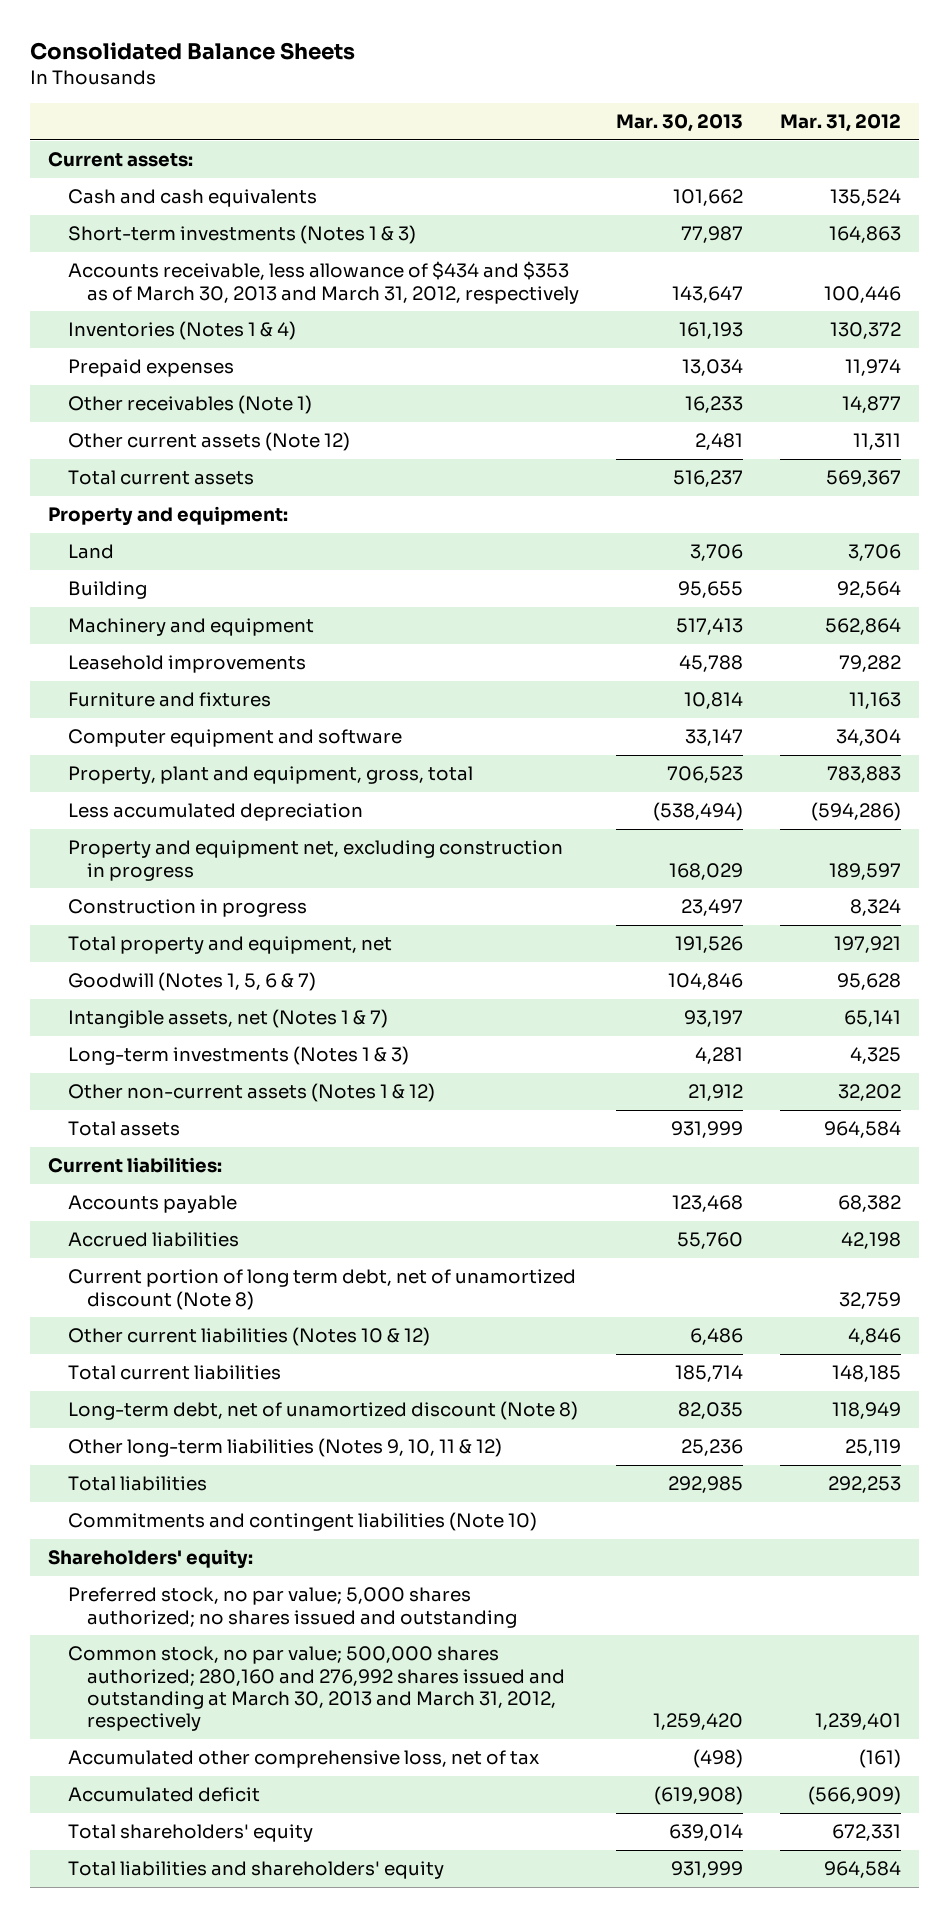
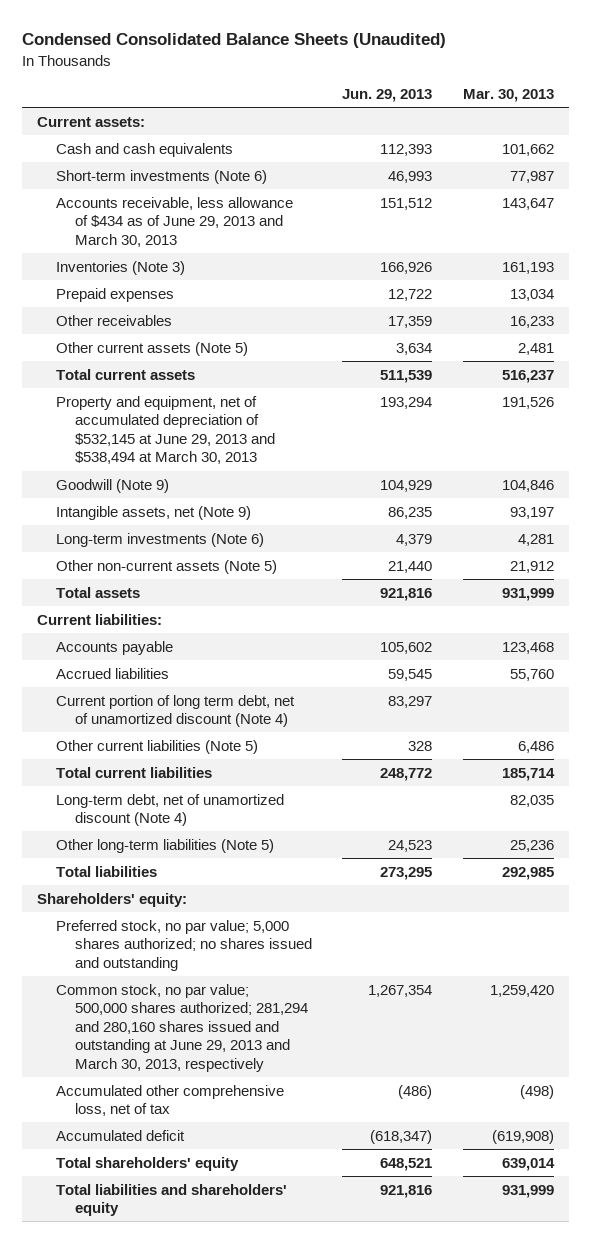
[29,42,355,61] Consolidated Balance Sheets -> [22,33,447,49] Condensed Consolidated Balance Sheets (Unaudited)
[779,114,901,133] Mar. 31, 2012 -> none
none -> [342,89,433,103] Jun. 29, 2013
[67,225,416,245] Short-term investments (Notes 1 & 3) -> [56,169,268,184] Short-term investments (Note 6)
[67,261,580,304] Accounts receivable, less allowance of $434 and $353 as of March 30, 2013 and March 31, 2012, respectively -> [56,196,294,247] Accounts receivable, less allowance of $434 as of June 29, 2013 and March 30, 2013
[67,321,296,341] Inventories (Notes 1 & 4) -> [56,260,186,275] Inventories (Note 3)
[67,395,312,415] Other receivables (Note 1) -> [56,314,173,326] Other receivables
[67,432,350,452] Other current assets (Note 12) -> [56,341,249,356] Other current assets (Note 5)
[48,506,289,527] Property and equipment: -> none
[67,544,114,560] Land -> none
[67,581,147,600] Building -> none
[67,618,314,637] Machinery and equipment -> none
[67,655,306,674] Leasehold improvements -> none
[67,692,271,708] Furniture and fixtures -> none
[67,729,402,748] Computer equipment and software -> none
[67,766,473,785] Property, plant and equipment, gross, total -> none
[67,803,363,822] Less accumulated depreciation -> none
[67,840,563,881] Property and equipment net, excluding construction in progress -> none
[67,899,307,918] Construction in progress -> none
[67,936,392,955] Total property and equipment, net -> [56,395,276,465] Property and equipment, net of accumulated depreciation of $532,145 at June 29, 2013 and $538,494 at March 30, 2013
[67,972,316,992] Goodwill (Notes 1, 5, 6 & 7) -> [56,478,170,493] Goodwill (Note 9)
[67,1009,388,1029] Intangible assets, net (Notes 1 & 7) -> [56,505,252,520] Intangible assets, net (Note 9)
[67,1046,409,1066] Long-term investments (Notes 1 & 3) -> [56,532,265,547] Long-term investments (Note 6)
[67,1083,435,1103] Other non-current assets (Notes 1 & 12) -> [56,559,278,574] Other non-current assets (Note 5)
[67,1269,576,1310] Current portion of long term debt, net of unamortized discount (Note 8) -> [56,694,296,728] Current portion of long term debt, net of unamortized discount (Note 4)
[67,1327,430,1347] Other current liabilities (Notes 10 & 12) -> [56,739,259,754] Other current liabilities (Note 5)
[67,1401,578,1421] Long-term debt, net of unamortized discount (Note 8) -> [56,793,285,827] Long-term debt, net of unamortized discount (Note 4)
[67,1438,502,1458] Other long-term liabilities (Notes 9, 10, 11 & 12) -> [56,838,275,853] Other long-term liabilities (Note 5)
[67,1512,537,1532] Commitments and contingent liabilities (Note 10) -> none
[67,1646,566,1732] Common stock, no par value; 500,000 shares authorized; 280,160 and 276,992 shares issued and outstanding at March 30, 2013 and March 31, 2012, respectively -> [56,983,309,1072] Common stock, no par value; 500,000 shares authorized; 281,294 and 280,160 shares issued and outstanding at June 29, 2013 and March 30, 2013, respectively

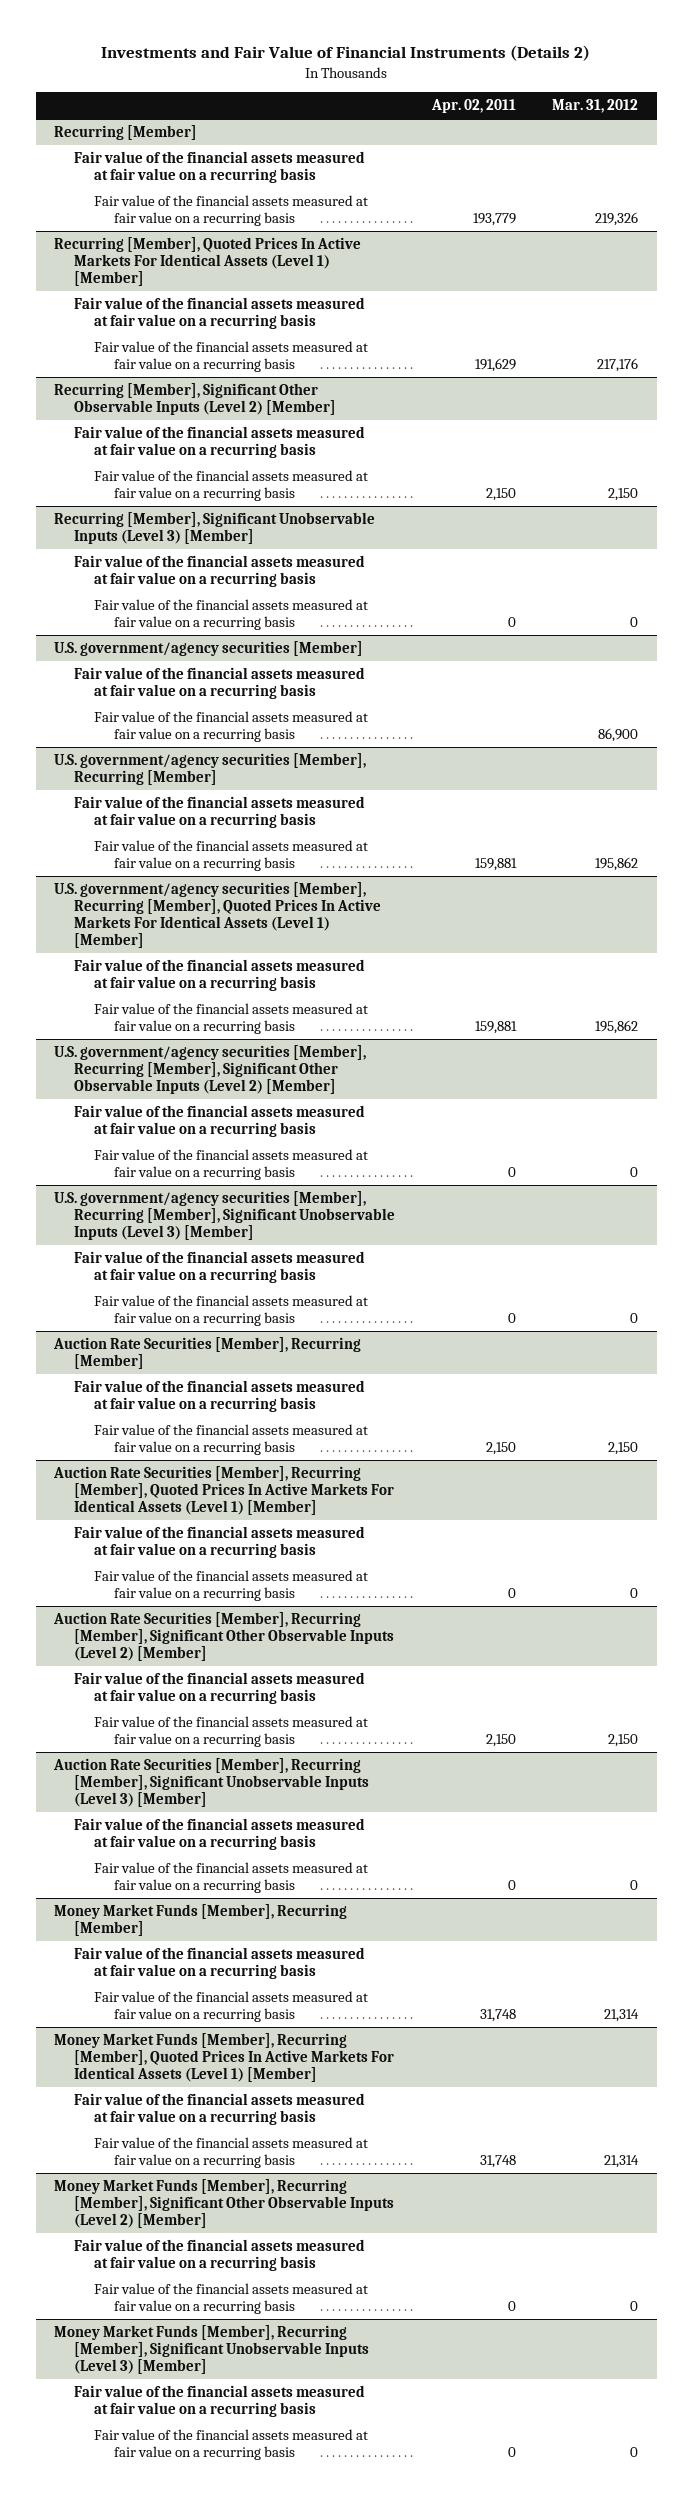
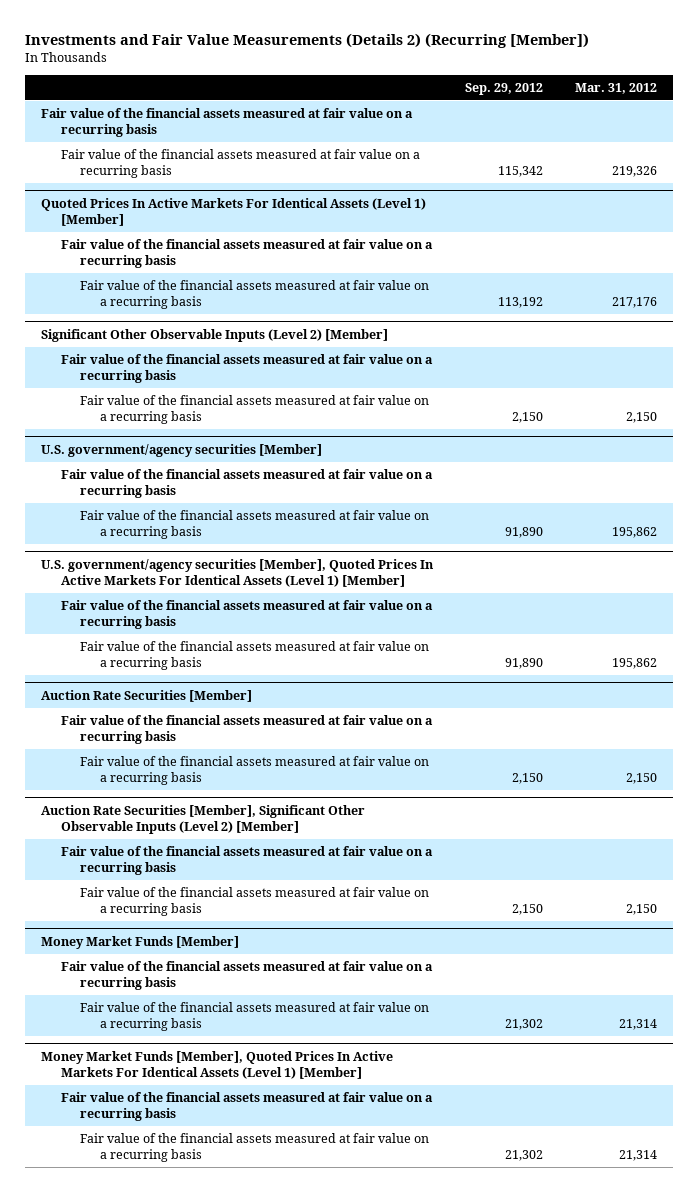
[101,45,591,62] Investments and Fair Value of Financial Instruments (Details 2) -> [25,32,590,48] Investments and Fair Value Measurements (Details 2) (Recurring [Member])
[430,98,516,113] Apr. 02, 2011 -> none
none -> [465,82,544,95] Sep. 29, 2012
[54,124,198,140] Recurring [Member] -> none
[54,236,362,286] Recurring [Member], Quoted Prices In Active Markets For Identical Assets (Level 1) [Member] -> [41,198,427,226] Quoted Prices In Active Markets For Identical Assets (Level 1) [Member]
[54,382,337,415] Recurring [Member], Significant Other Observable Inputs (Level 2) [Member] -> [41,329,389,343] Significant Other Observable Inputs (Level 2) [Member]
[54,511,376,544] Recurring [Member], Significant Unobservable Inputs (Level 3) [Member] -> none
[74,554,366,587] Fair value of the financial assets measured at fair value on a recurring basis -> none
[94,598,369,630] Fair value of the financial assets measured at fair value on a recurring basis -> none
[94,710,369,742] Fair value of the financial assets measured at fair value on a recurring basis -> none
[54,752,367,785] U.S. government/agency securities [Member], Recurring [Member] -> none
[74,795,366,828] Fair value of the financial assets measured at fair value on a recurring basis -> none
[54,881,382,948] U.S. government/agency securities [Member], Recurring [Member], Quoted Prices In Active Markets For Identical Assets (Level 1) [Member] -> [41,559,435,587] U.S. government/agency securities [Member], Quoted Prices In Active Markets For Identical Assets (Level 1) [Member]
[54,1044,367,1094] U.S. government/agency securities [Member], Recurring [Member], Significant Other Observable Inputs (Level 2) [Member] -> none
[74,1104,366,1137] Fair value of the financial assets measured at fair value on a recurring basis -> none
[94,1148,369,1180] Fair value of the financial assets measured at fair value on a recurring basis -> none
[54,1190,396,1240] U.S. government/agency securities [Member], Recurring [Member], Significant Unobservable Inputs (Level 3) [Member] -> none
[74,1250,366,1283] Fair value of the financial assets measured at fair value on a recurring basis -> none
[94,1294,369,1326] Fair value of the financial assets measured at fair value on a recurring basis -> none
[53,1336,362,1369] Auction Rate Securities [Member], Recurring [Member] -> [41,690,253,703] Auction Rate Securities [Member]
[53,1465,395,1515] Auction Rate Securities [Member], Recurring [Member], Quoted Prices In Active Markets For Identical Assets (Level 1) [Member] -> none
[74,1525,366,1558] Fair value of the financial assets measured at fair value on a recurring basis -> none
[94,1569,369,1601] Fair value of the financial assets measured at fair value on a recurring basis -> none
[53,1611,395,1661] Auction Rate Securities [Member], Recurring [Member], Significant Other Observable Inputs (Level 2) [Member] -> [41,805,366,834] Auction Rate Securities [Member], Significant Other Observable Inputs (Level 2) [Member]
[53,1757,370,1807] Auction Rate Securities [Member], Recurring [Member], Significant Unobservable Inputs (Level 3) [Member] -> none
[74,1817,366,1850] Fair value of the financial assets measured at fair value on a recurring basis -> none
[94,1861,369,1893] Fair value of the financial assets measured at fair value on a recurring basis -> none
[54,1903,348,1936] Money Market Funds [Member], Recurring [Member] -> [41,936,240,950] Money Market Funds [Member]
[54,2032,395,2082] Money Market Funds [Member], Recurring [Member], Quoted Prices In Active Markets For Identical Assets (Level 1) [Member] -> [41,1051,394,1079] Money Market Funds [Member], Quoted Prices In Active Markets For Identical Assets (Level 1) [Member]
[54,2178,395,2228] Money Market Funds [Member], Recurring [Member], Significant Other Observable Inputs (Level 2) [Member] -> none
[74,2238,366,2271] Fair value of the financial assets measured at fair value on a recurring basis -> none
[94,2282,369,2314] Fair value of the financial assets measured at fair value on a recurring basis -> none
[54,2324,370,2374] Money Market Funds [Member], Recurring [Member], Significant Unobservable Inputs (Level 3) [Member] -> none
[74,2384,366,2417] Fair value of the financial assets measured at fair value on a recurring basis -> none
[94,2428,369,2460] Fair value of the financial assets measured at fair value on a recurring basis -> none

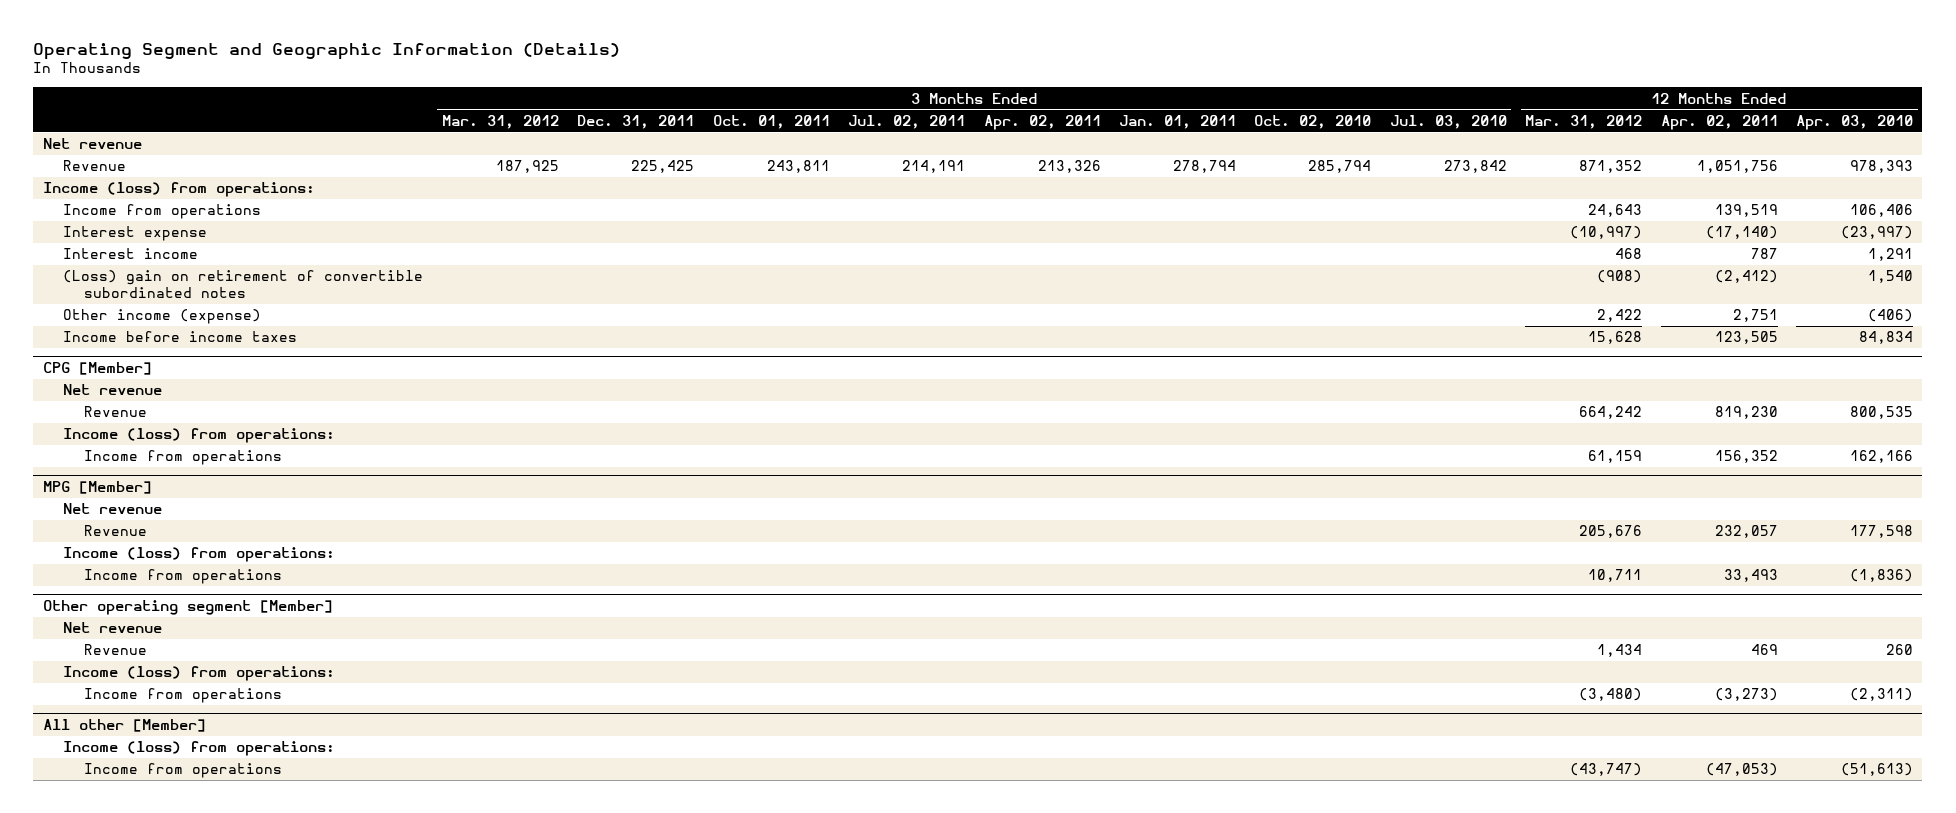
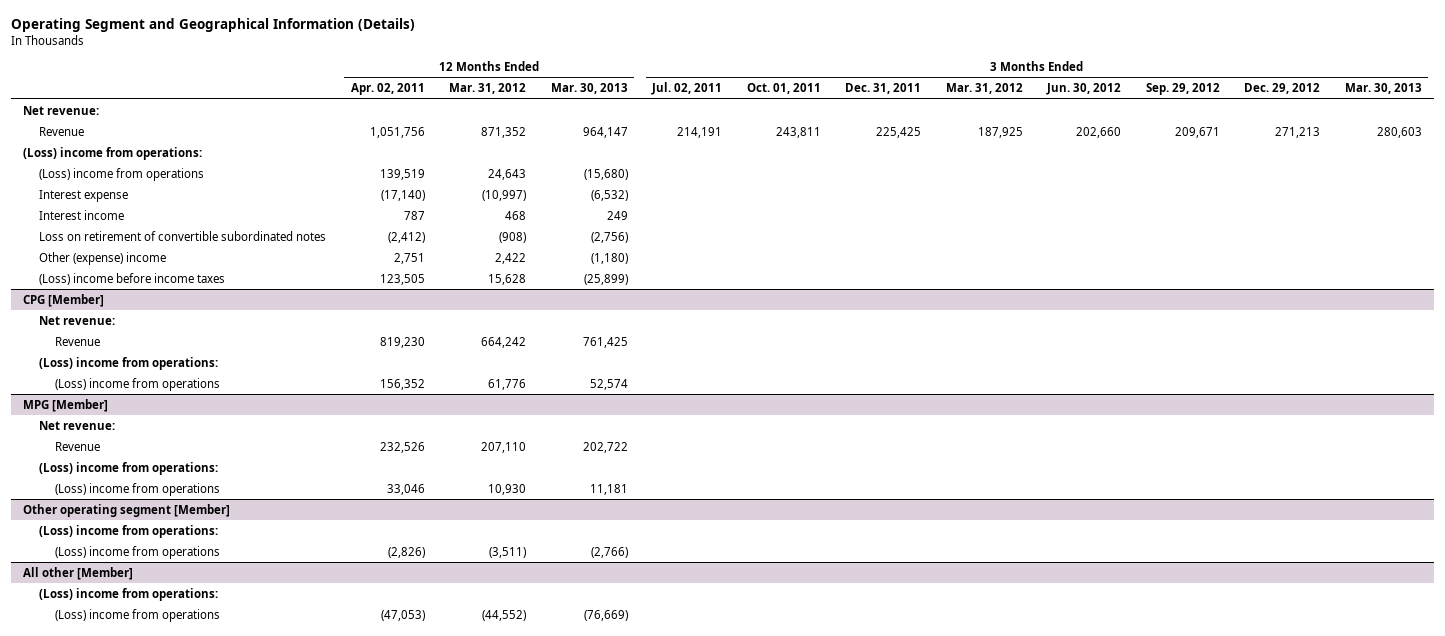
[33,42,621,60] Operating Segment and Geographic Information (Details) -> [10,17,415,32] Operating Segment and Geographical Information (Details)
[983,114,1101,130] Apr. 02, 2011 -> none
[1119,114,1237,129] Jan. 01, 2011 -> none
[1254,114,1372,129] Oct. 02, 2010 -> none
[1389,114,1507,129] Jul. 03, 2010 -> none
[1796,114,1914,130] Apr. 03, 2010 -> none
none -> [550,83,628,95] Mar. 30, 2013
none -> [1046,83,1122,96] Jun. 30, 2012
none -> [1145,83,1220,96] Sep. 29, 2012
none -> [1244,83,1321,95] Dec. 29, 2012
none -> [1344,83,1422,95] Mar. 30, 2013
[42,138,142,150] Net revenue -> [23,105,100,115] Net revenue:
[42,182,315,198] Income (loss) from operations: -> [23,146,203,160] (Loss) income from operations:
[63,204,262,220] Income from operations -> [39,167,205,181] (Loss) income from operations
[63,270,424,298] (Loss) gain on retirement of convertible subordinated notes -> [39,230,327,241] Loss on retirement of convertible subordinated notes
[63,309,262,325] Other income (expense) -> [39,251,167,265] Other (expense) income
[63,331,298,343] Income before income taxes -> [39,272,226,285] (Loss) income before income taxes
[63,384,163,396] Net revenue -> [39,315,116,325] Net revenue:
[63,428,336,444] Income (loss) from operations: -> [39,356,219,370] (Loss) income from operations:
[84,450,283,466] Income from operations -> [55,377,221,391] (Loss) income from operations
[1588,450,1643,464] 61,159 -> [488,378,527,390] 61,776
[63,503,163,515] Net revenue -> [39,420,116,430] Net revenue:
[1579,525,1643,539] 205,676 -> [481,441,527,453] 207,110
[1714,525,1778,539] 232,057 -> [379,441,425,453] 232,526
[63,547,336,563] Income (loss) from operations: -> [39,461,219,475] (Loss) income from operations:
[84,569,283,585] Income from operations -> [55,482,221,496] (Loss) income from operations
[1588,569,1643,583] 10,711 -> [488,483,527,495] 10,930
[1723,569,1778,583] 33,493 -> [386,483,425,495] 33,046
[63,622,163,634] Net revenue -> none
[84,644,148,656] Revenue -> none
[63,666,336,682] Income (loss) from operations: -> [39,524,219,538] (Loss) income from operations:
[84,688,283,704] Income from operations -> [55,545,221,559] (Loss) income from operations
[1579,688,1643,702] (3,480) -> [489,546,527,558] (3,511)
[1714,688,1778,702] (3,273) -> [387,546,425,558] (2,826)
[63,741,336,757] Income (loss) from operations: -> [39,587,219,601] (Loss) income from operations:
[84,763,283,779] Income from operations -> [55,608,221,622] (Loss) income from operations
[1570,763,1643,777] (43,747) -> [482,609,527,621] (44,552)

